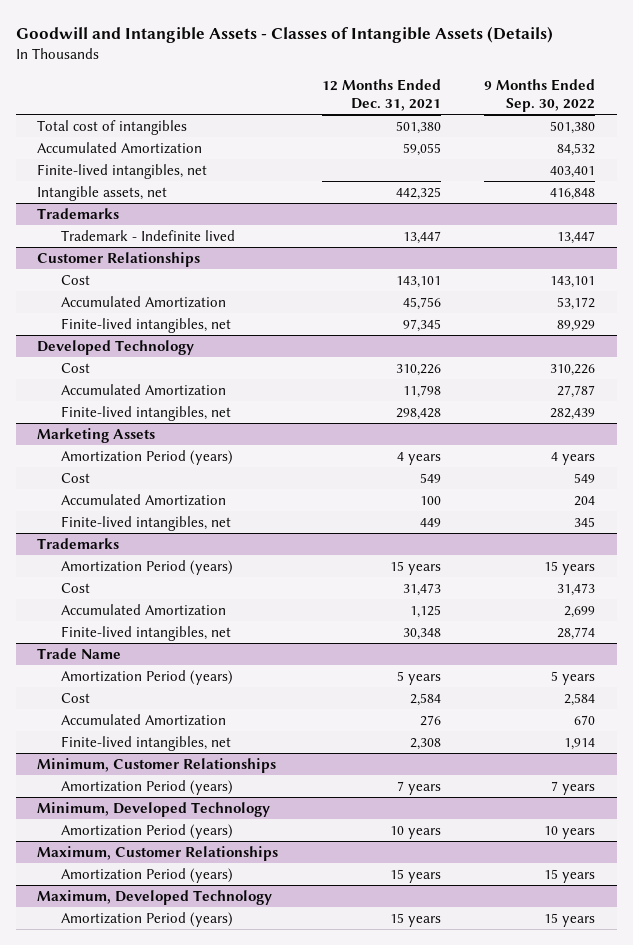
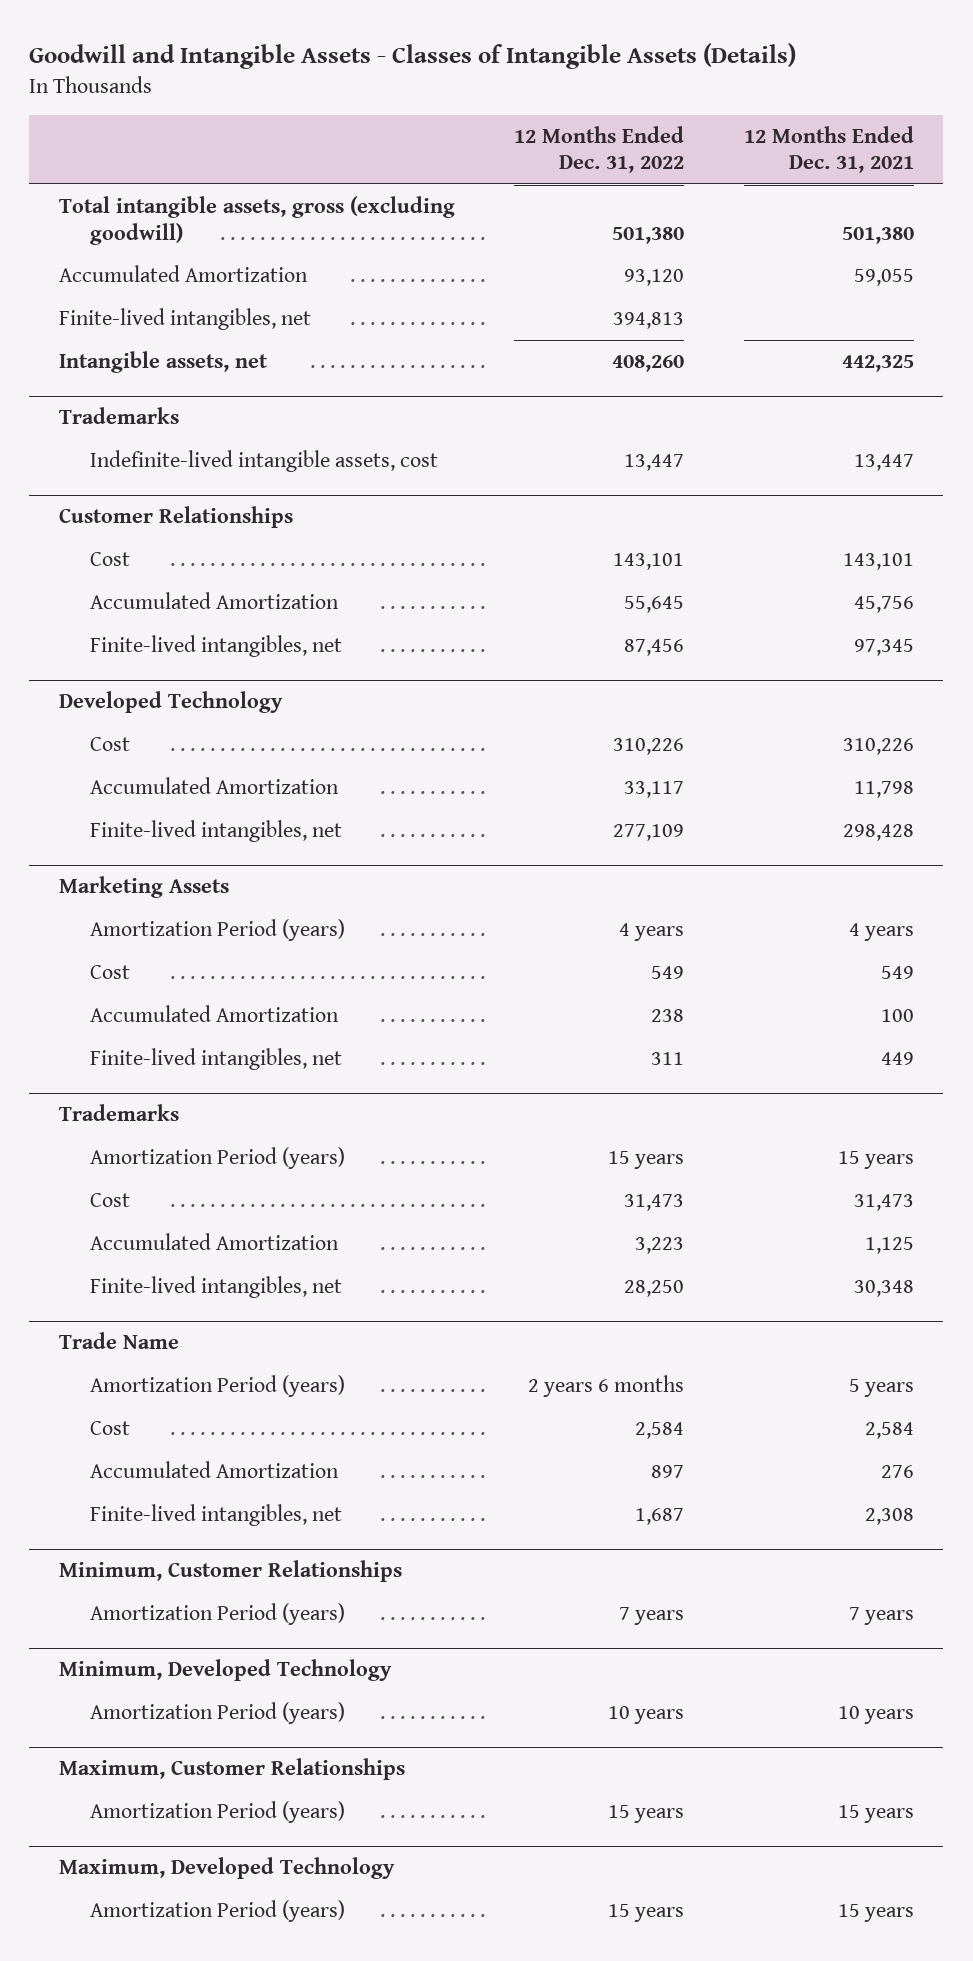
[484,79,596,112] 9 Months Ended Sep. 30, 2022 -> none
none -> [514,125,685,174] 12 Months Ended Dec. 31, 2022
[37,120,188,136] Total cost of intangibles -> [58,196,455,245] Total intangible assets, gross (excluding goodwill)
[60,230,235,242] Trademark - Indefinite lived -> [89,450,438,473] Indefinite-lived intangible assets, cost

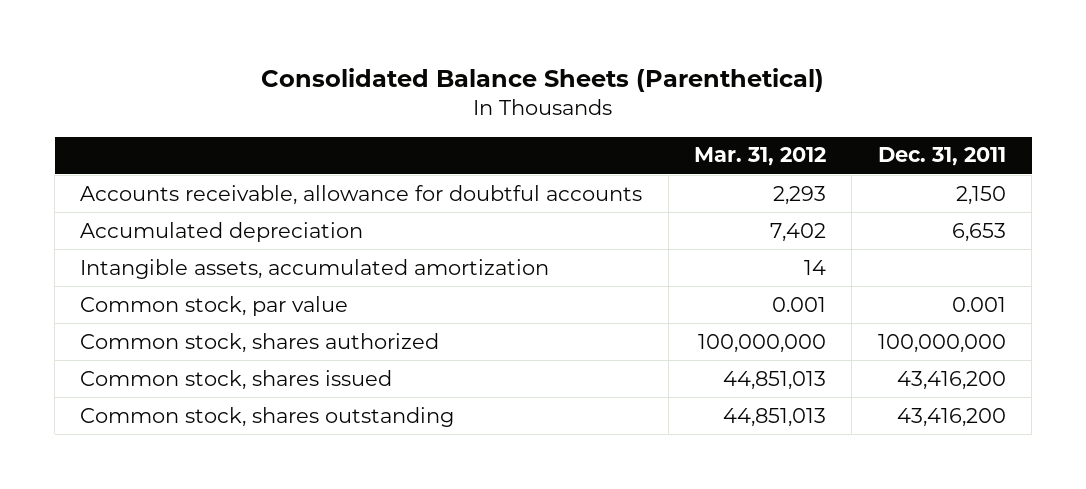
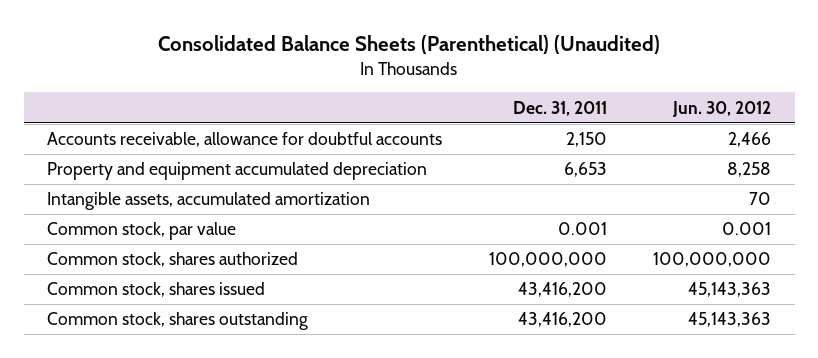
[261,68,825,93] Consolidated Balance Sheets (Parenthetical) -> [158,35,661,55] Consolidated Balance Sheets (Parenthetical) (Unaudited)
[694,147,827,167] Mar. 31, 2012 -> none
none -> [672,100,772,117] Jun. 30, 2012
[80,221,364,242] Accumulated depreciation -> [47,162,428,181] Property and equipment accumulated depreciation

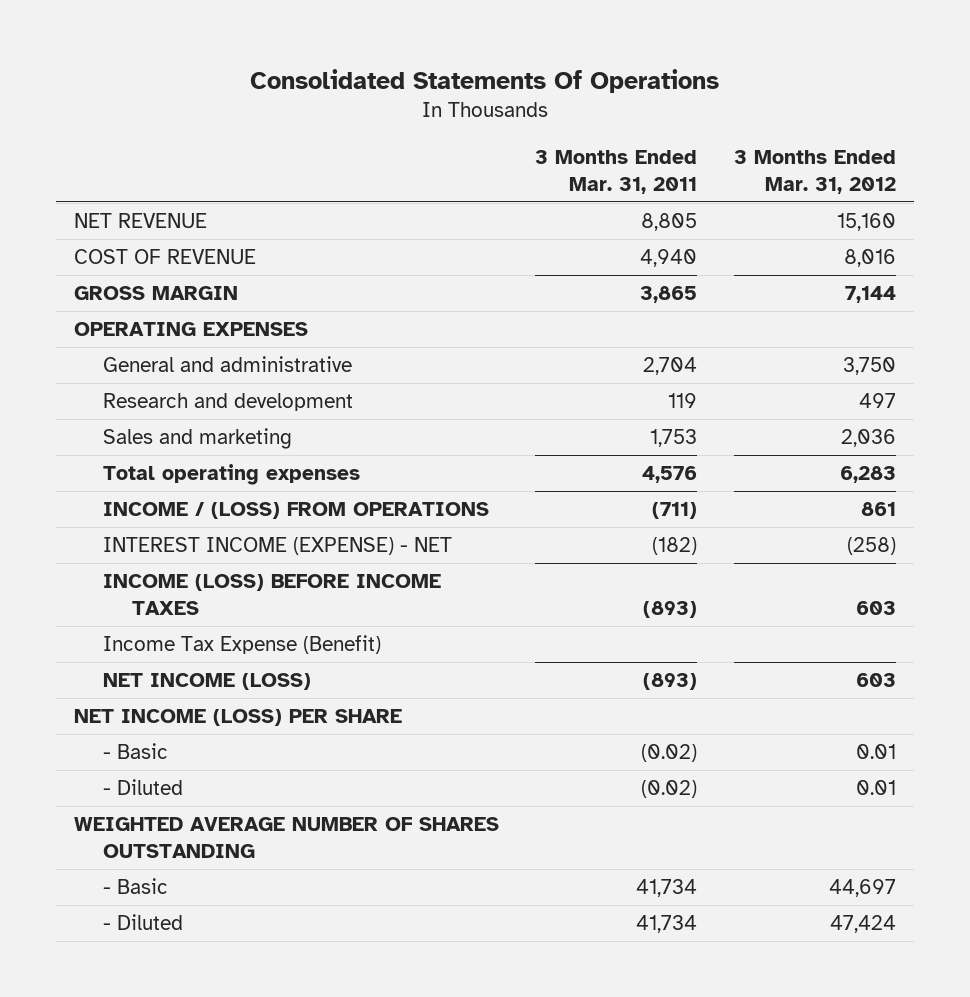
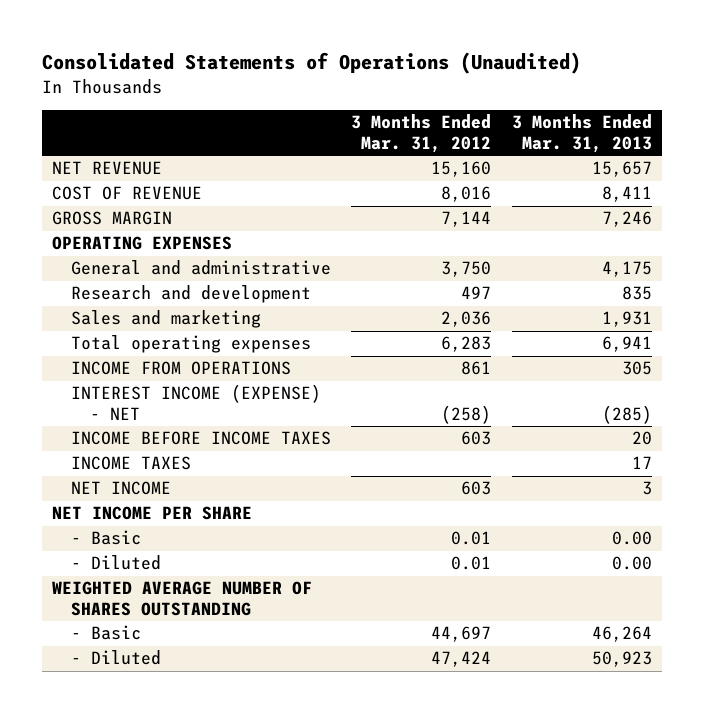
[249,68,719,93] Consolidated Statements Of Operations -> [42,52,582,75] Consolidated Statements of Operations (Unaudited)
[535,149,698,194] 3 Months Ended Mar. 31, 2011 -> none
none -> [511,114,652,153] 3 Months Ended Mar. 31, 2013
[102,502,489,520] INCOME / (LOSS) FROM OPERATIONS -> [70,361,291,376] INCOME FROM OPERATIONS
[102,574,441,616] INCOME (LOSS) BEFORE INCOME TAXES -> [70,431,331,446] INCOME BEFORE INCOME TAXES
[102,635,381,655] Income Tax Expense (Benefit) -> [70,456,191,471] INCOME TAXES
[102,673,311,691] NET INCOME (LOSS) -> [70,481,171,496] NET INCOME
[73,709,402,727] NET INCOME (LOSS) PER SHARE -> [52,506,253,521] NET INCOME PER SHARE

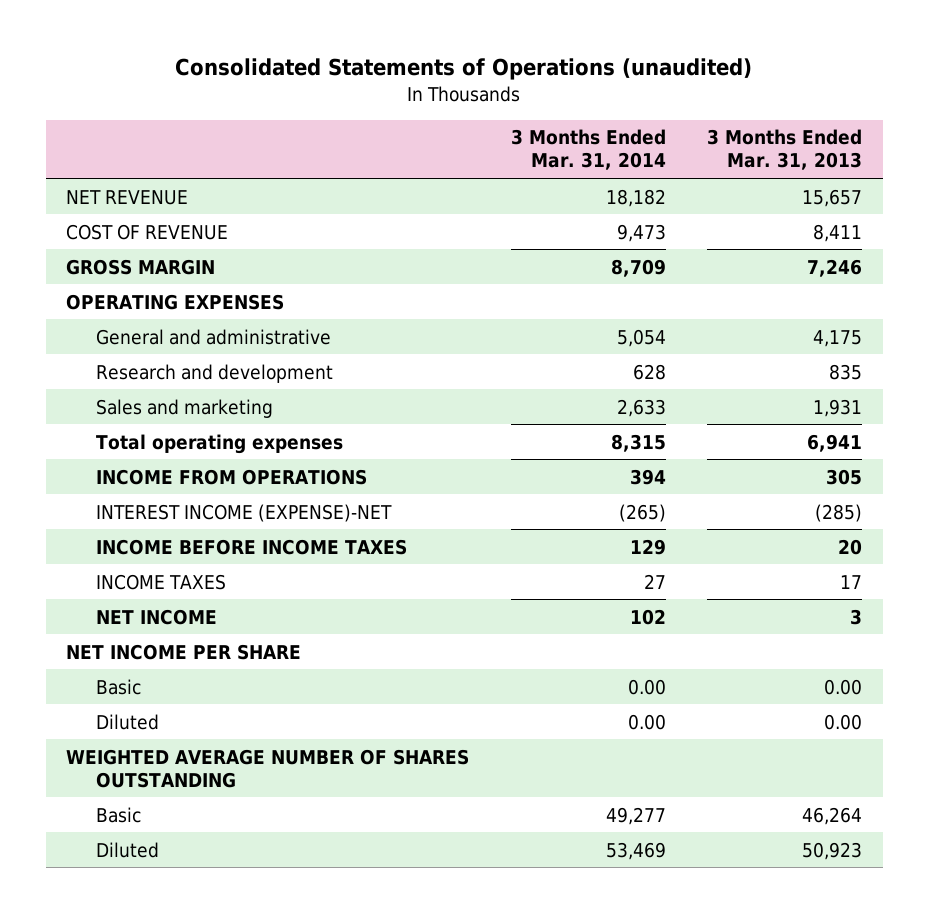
[42,52,582,75] Consolidated Statements of Operations (Unaudited) -> [175,58,753,81] Consolidated Statements of Operations (unaudited)
[351,114,492,153] 3 Months Ended Mar. 31, 2012 -> none
none -> [510,129,666,171] 3 Months Ended Mar. 31, 2014
[70,384,321,420] INTEREST INCOME (EXPENSE) - NET -> [95,503,392,522] INTEREST INCOME (EXPENSE)-NET
[70,530,141,546] - Basic -> [95,678,141,695] Basic
[70,555,161,571] - Diluted -> [95,713,159,730] Diluted
[70,625,141,641] - Basic -> [95,806,141,823] Basic
[70,650,161,666] - Diluted -> [95,841,159,858] Diluted

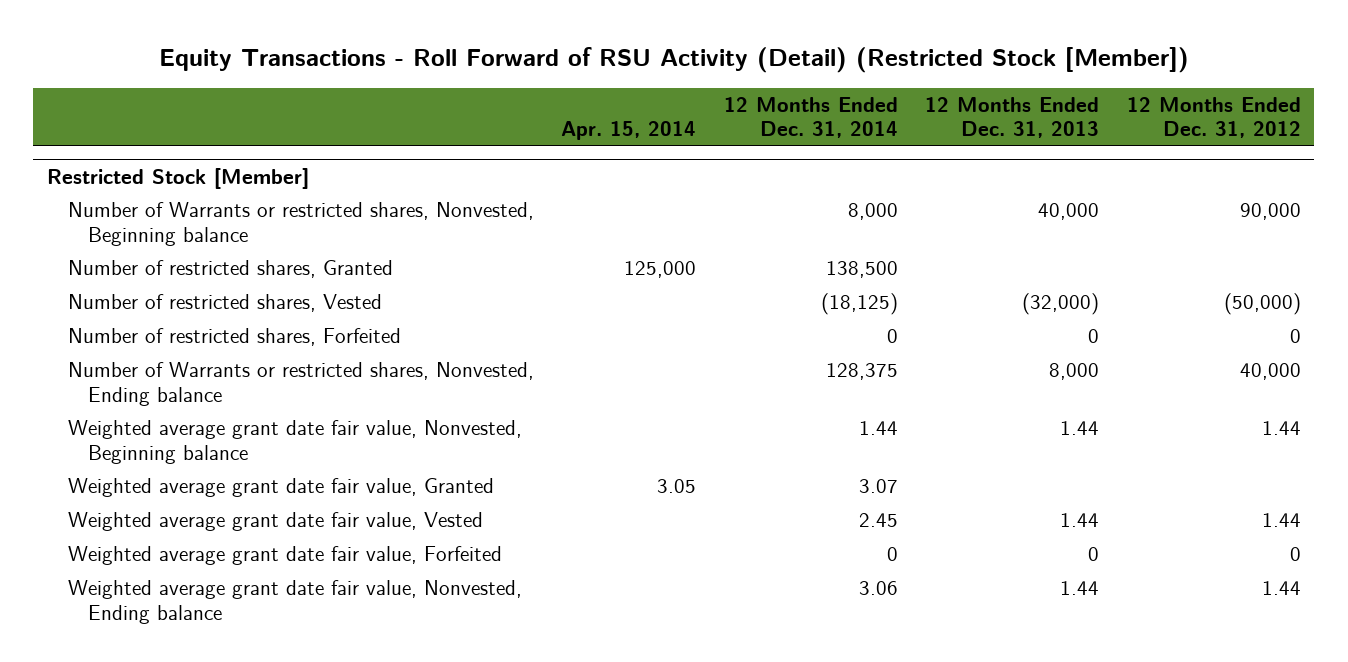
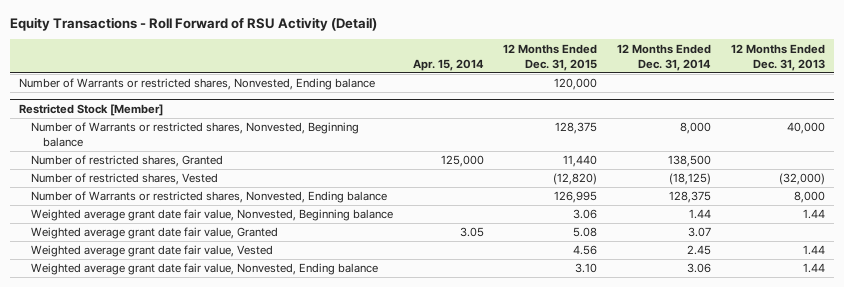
[158,47,1189,74] Equity Transactions - Roll Forward of RSU Activity (Detail) (Restricted Stock [Member]) -> [9,16,377,31] Equity Transactions - Roll Forward of RSU Activity (Detail)
[1126,96,1301,139] 12 Months Ended Dec. 31, 2012 -> none
none -> [503,43,598,71] 12 Months Ended Dec. 31, 2015
none -> [19,78,376,91] Number of Warrants or restricted shares, Nonvested, Ending balance
[67,328,401,347] Number of restricted shares, Forfeited -> none
[67,546,502,566] Weighted average grant date fair value, Forfeited -> none

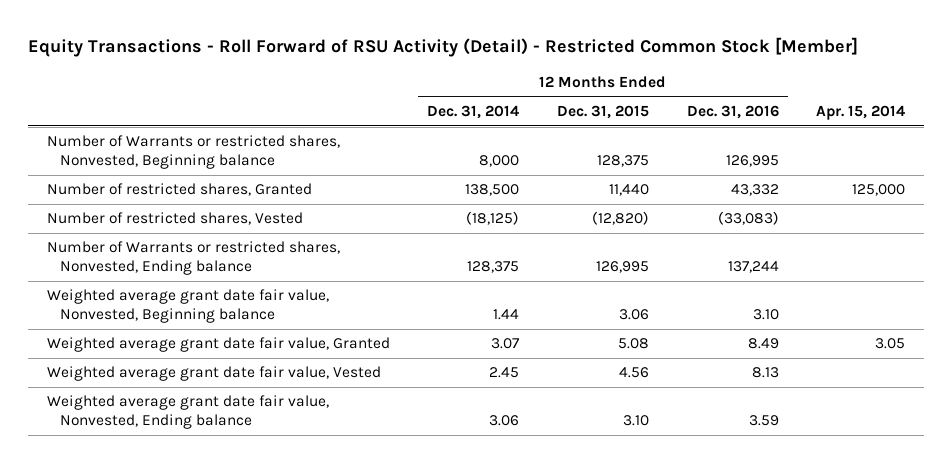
[9,16,377,31] Equity Transactions - Roll Forward of RSU Activity (Detail) -> [27,37,858,58] Equity Transactions - Roll Forward of RSU Activity (Detail) - Restricted Common Stock [Member]
[730,43,825,71] 12 Months Ended Dec. 31, 2013 -> none
none -> [686,105,779,120] Dec. 31, 2016
[19,78,376,91] Number of Warrants or restricted shares, Nonvested, Ending balance -> none
[19,103,164,116] Restricted Stock [Member] -> none

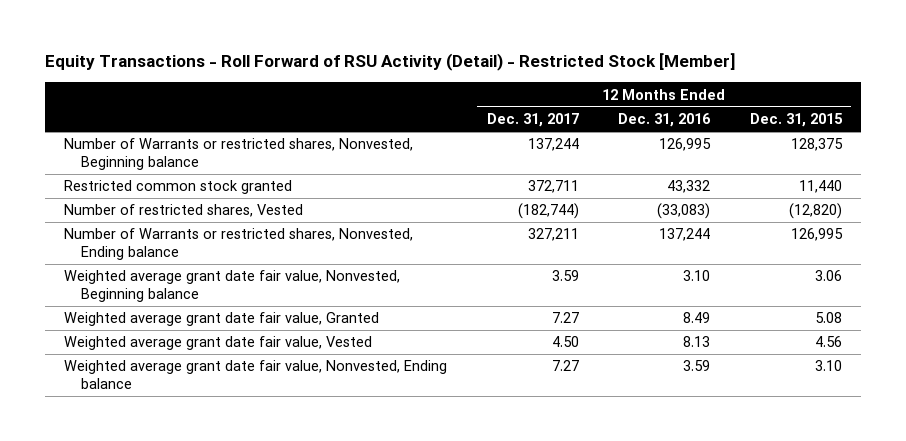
[27,37,858,58] Equity Transactions - Roll Forward of RSU Activity (Detail) - Restricted Common Stock [Member] -> [44,53,736,72] Equity Transactions - Roll Forward of RSU Activity (Detail) - Restricted Stock [Member]
[427,105,520,120] Dec. 31, 2014 -> none
[816,105,906,121] Apr. 15, 2014 -> none
none -> [486,113,579,128] Dec. 31, 2017
[46,183,312,197] Number of restricted shares, Granted -> [64,180,293,195] Restricted common stock granted

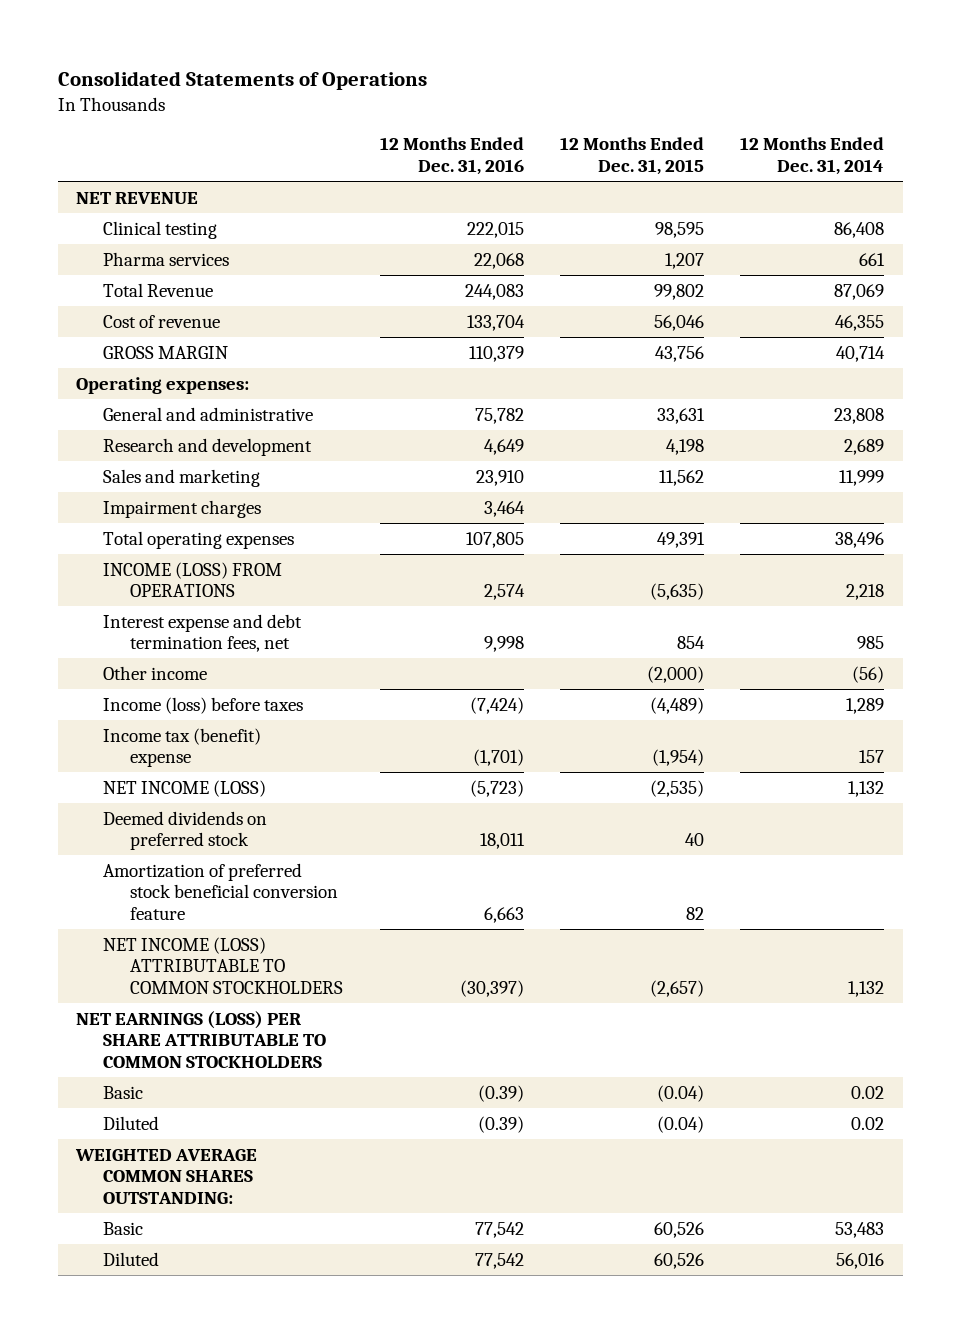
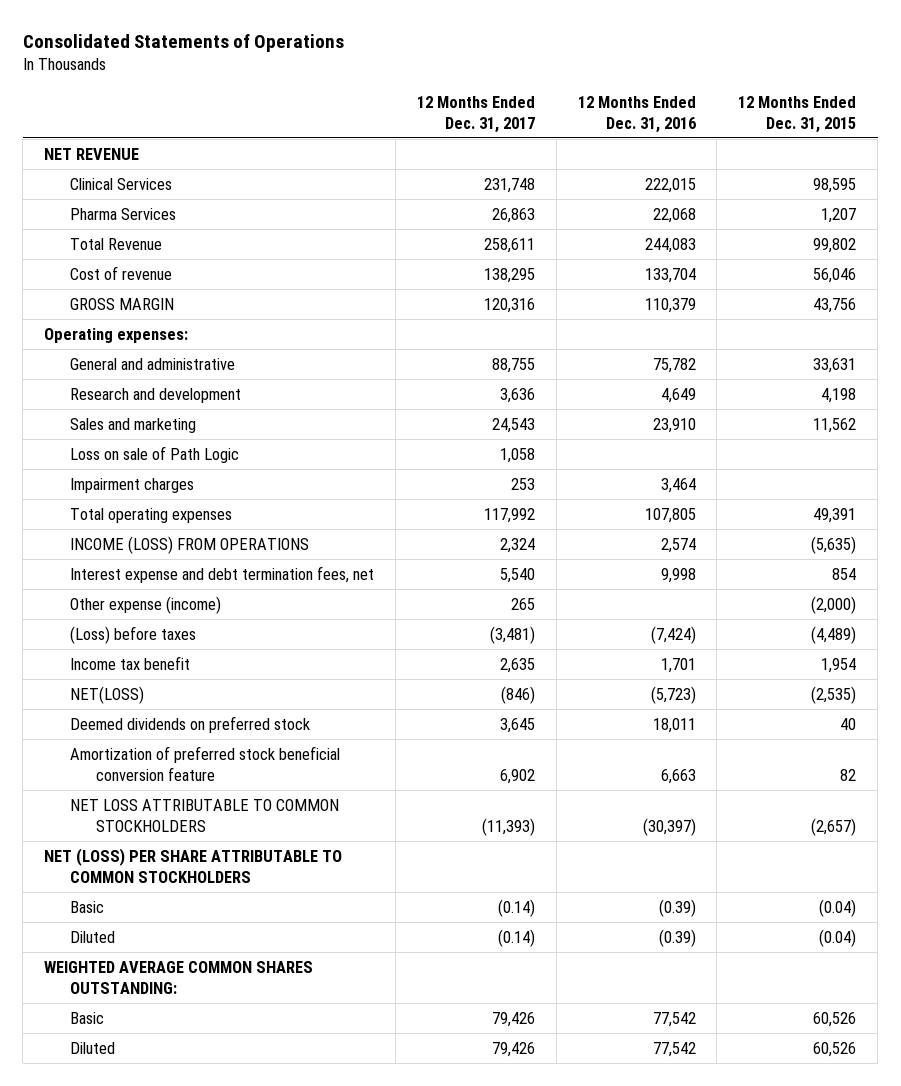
[740,137,885,176] 12 Months Ended Dec. 31, 2014 -> none
none -> [416,95,535,133] 12 Months Ended Dec. 31, 2017
[103,220,218,239] Clinical testing -> [69,177,172,190] Clinical Services
[103,251,230,266] Pharma services -> [69,207,176,220] Pharma Services
none -> [69,445,239,463] Loss on sale of Path Logic
[103,665,208,680] Other income -> [69,595,221,614] Other expense (income)
[103,696,304,714] Income (loss) before taxes -> [69,625,196,644] (Loss) before taxes
[103,727,262,768] Income tax (benefit) expense -> [69,655,190,670] Income tax benefit
[472,749,524,767] (1,701) -> [660,657,696,673] 1,701
[652,749,705,767] (1,954) -> [821,657,857,673] 1,954
[103,779,267,797] NET INCOME (LOSS) -> [69,685,144,704] NET(LOSS)
[103,936,344,994] NET INCOME (LOSS) ATTRIBUTABLE TO COMMON STOCKHOLDERS -> [69,798,339,832] NET LOSS ATTRIBUTABLE TO COMMON STOCKHOLDERS
[75,1010,327,1068] NET EARNINGS (LOSS) PER SHARE ATTRIBUTABLE TO COMMON STOCKHOLDERS -> [44,847,343,883] NET (LOSS) PER SHARE ATTRIBUTABLE TO COMMON STOCKHOLDERS

